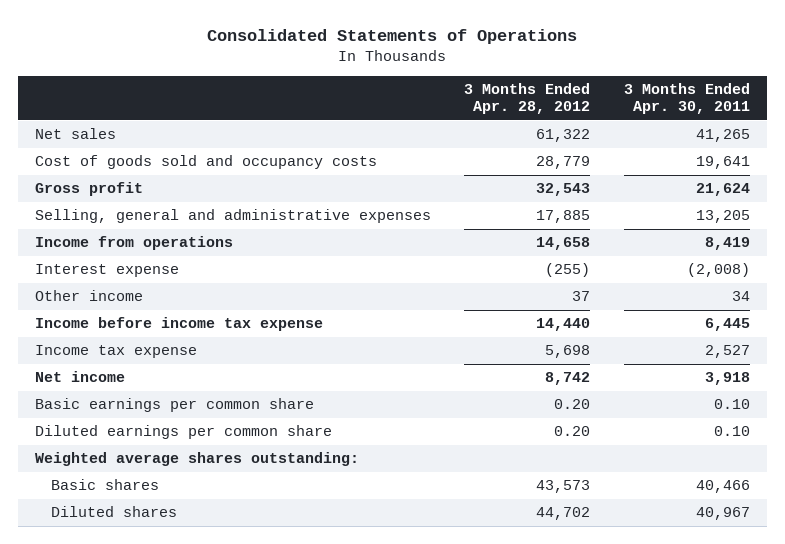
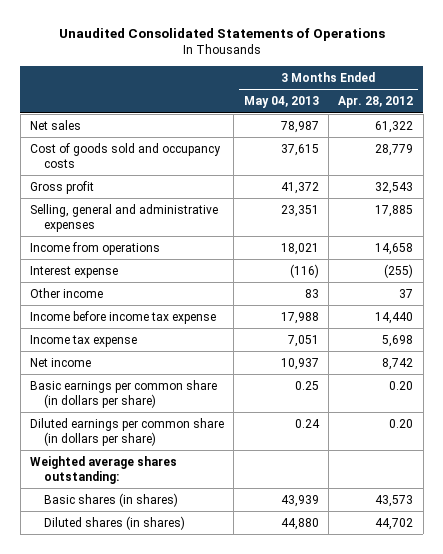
[207,28,578,44] Consolidated Statements of Operations -> [58,28,385,42] Unaudited Consolidated Statements of Operations
[624,82,751,115] 3 Months Ended Apr. 30, 2011 -> none
none -> [243,96,319,109] May 04, 2013
[34,398,314,413] Basic earnings per common share -> [29,379,217,408] Basic earnings per common share (in dollars per share)
[34,425,332,440] Diluted earnings per common share -> [29,417,224,446] Diluted earnings per common share (in dollars per share)
[50,479,159,491] Basic shares -> [44,492,179,507] Basic shares (in shares)
[50,506,177,518] Diluted shares -> [44,515,186,530] Diluted shares (in shares)

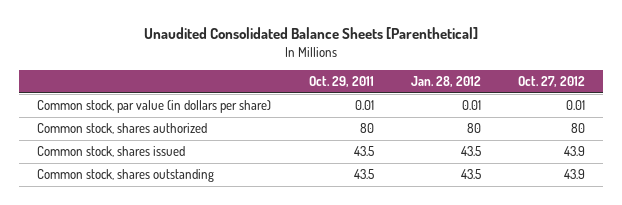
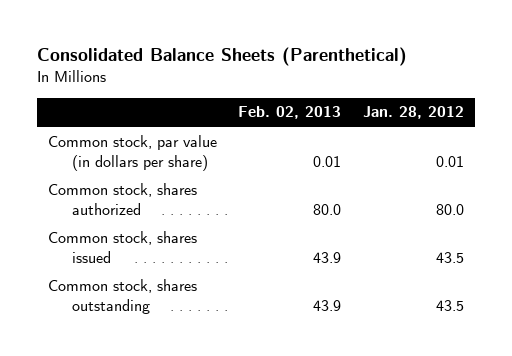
[144,27,479,40] Unaudited Consolidated Balance Sheets [Parenthetical] -> [37,47,408,67] Consolidated Balance Sheets (Parenthetical)
[308,76,374,88] Oct. 29, 2011 -> none
[517,76,585,88] Oct. 27, 2012 -> none
none -> [238,106,342,120] Feb. 02, 2013
[466,123,481,134] 80 -> [435,203,464,215] 80.0

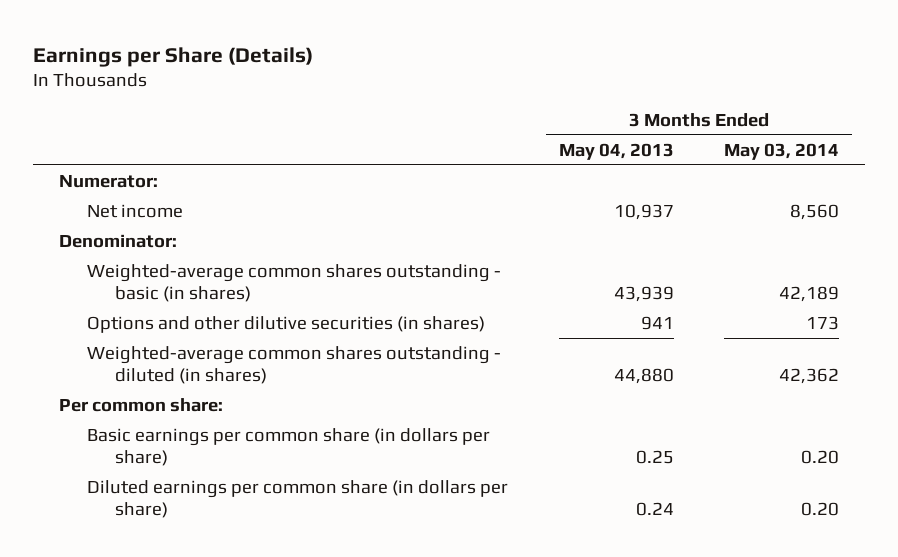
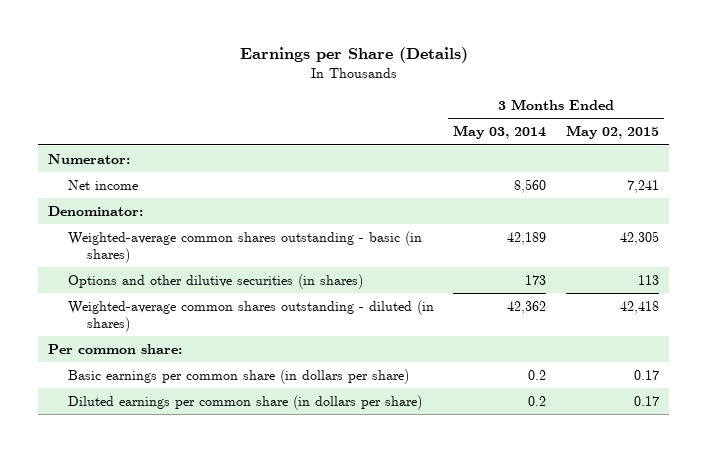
[558,142,674,160] May 04, 2013 -> none
none -> [566,125,660,140] May 02, 2015
[801,449,840,464] 0.20 -> [528,369,547,380] 0.2
[801,501,840,516] 0.20 -> [528,395,547,406] 0.2

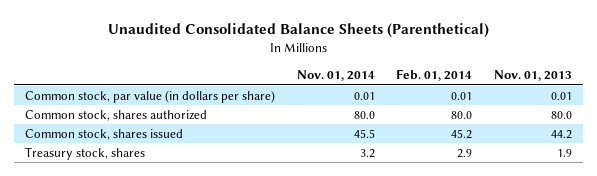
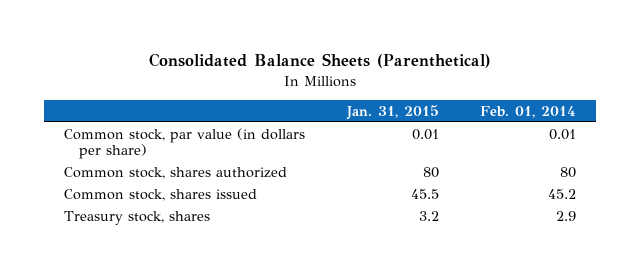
[107,23,489,39] Unaudited Consolidated Balance Sheets (Parenthetical) -> [149,53,492,69] Consolidated Balance Sheets (Parenthetical)
[296,70,375,82] Nov. 01, 2014 -> none
[494,70,573,82] Nov. 01, 2013 -> none
none -> [345,104,439,120] Jan. 31, 2015
[451,110,473,119] 80.0 -> [559,166,576,178] 80

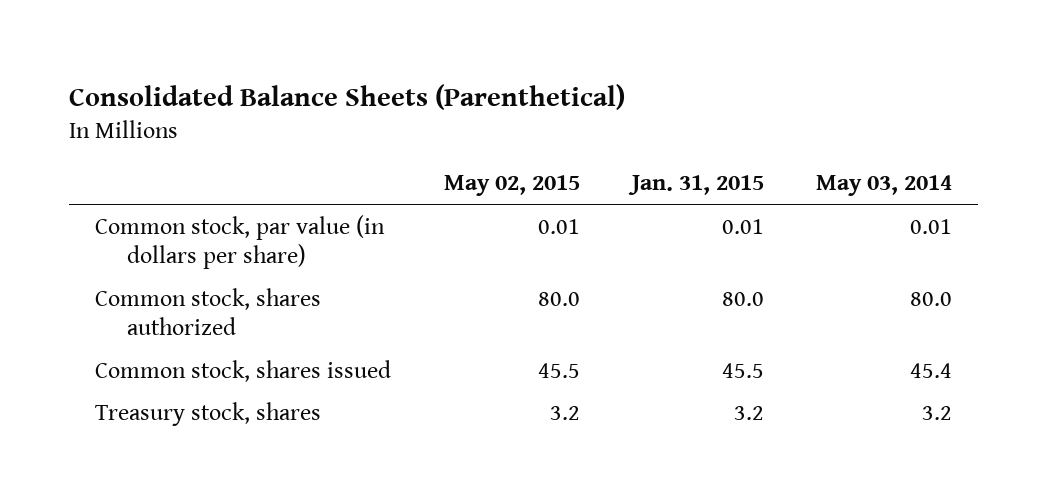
[479,105,576,118] Feb. 01, 2014 -> none
none -> [443,175,580,197] May 02, 2015
none -> [816,175,953,197] May 03, 2014
[422,166,439,178] 80 -> [721,291,764,306] 80.0

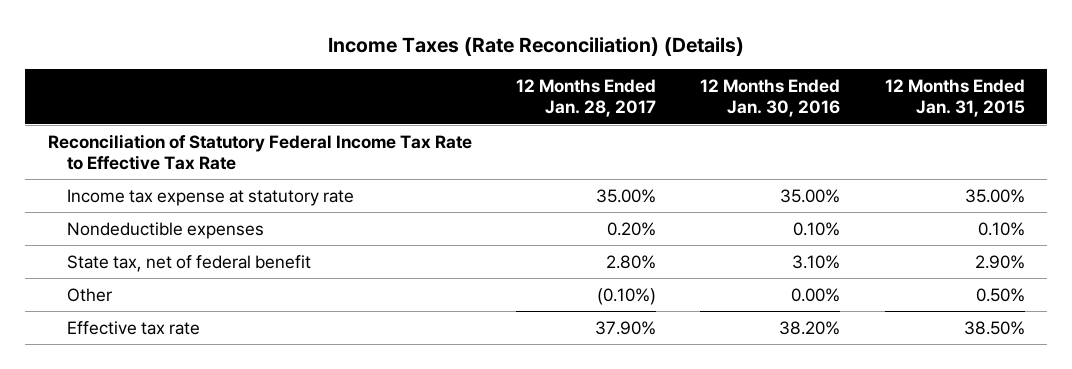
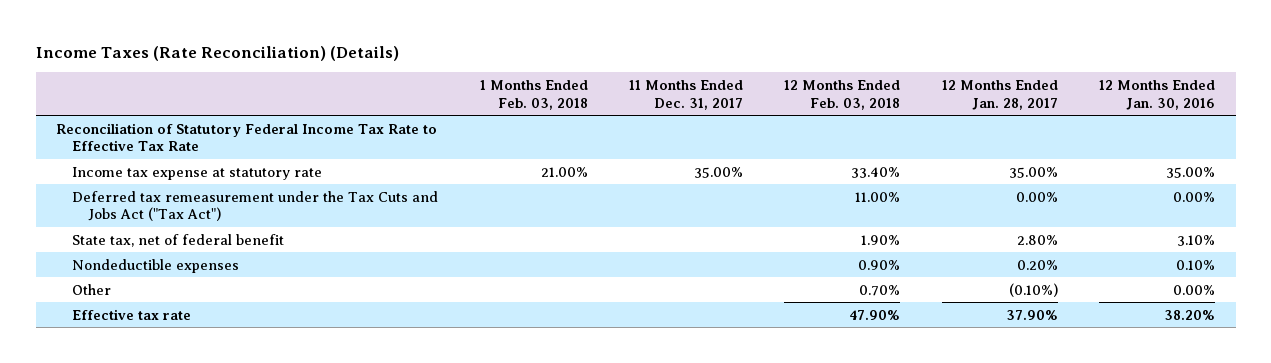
[884,79,1025,118] 12 Months Ended Jan. 31, 2015 -> none
none -> [479,80,588,110] 1 Months Ended Feb. 03, 2018
none -> [628,80,743,110] 11 Months Ended Dec. 31, 2017
none -> [784,80,901,110] 12 Months Ended Feb. 03, 2018
none -> [72,190,439,222] Deferred tax remeasurement under the Tax Cuts and Jobs Act ("Tax Act")
[67,221,265,239] Nondeductible expenses -> [72,258,240,273] Nondeductible expenses

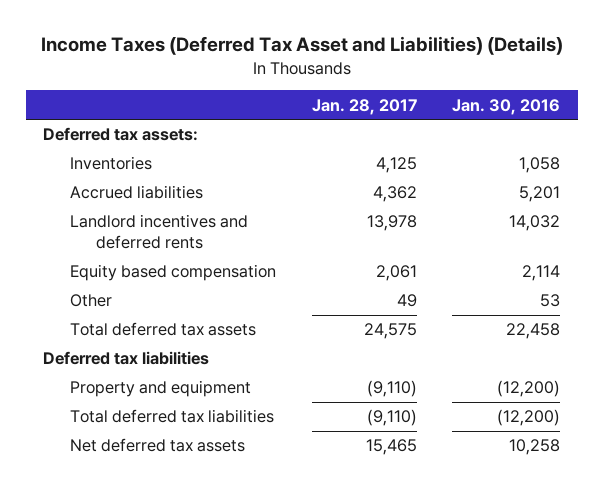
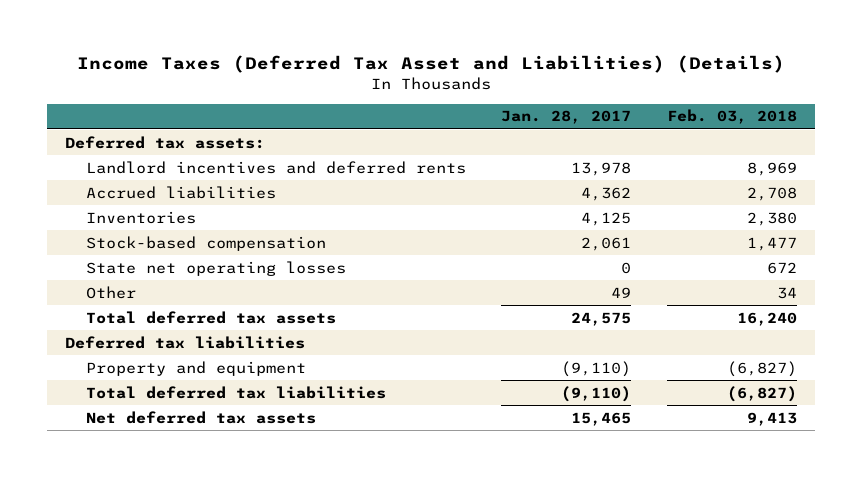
[452,98,561,115] Jan. 30, 2016 -> none
none -> [667,109,798,125] Feb. 03, 2018
[69,185,203,200] Accrued liabilities -> [85,185,276,199] Accrued liabilities
[69,156,152,171] Inventories -> [85,210,196,224] Inventories
[69,264,276,282] Equity based compensation -> [85,235,326,251] Stock-based compensation
none -> [85,260,346,276] State net operating losses

